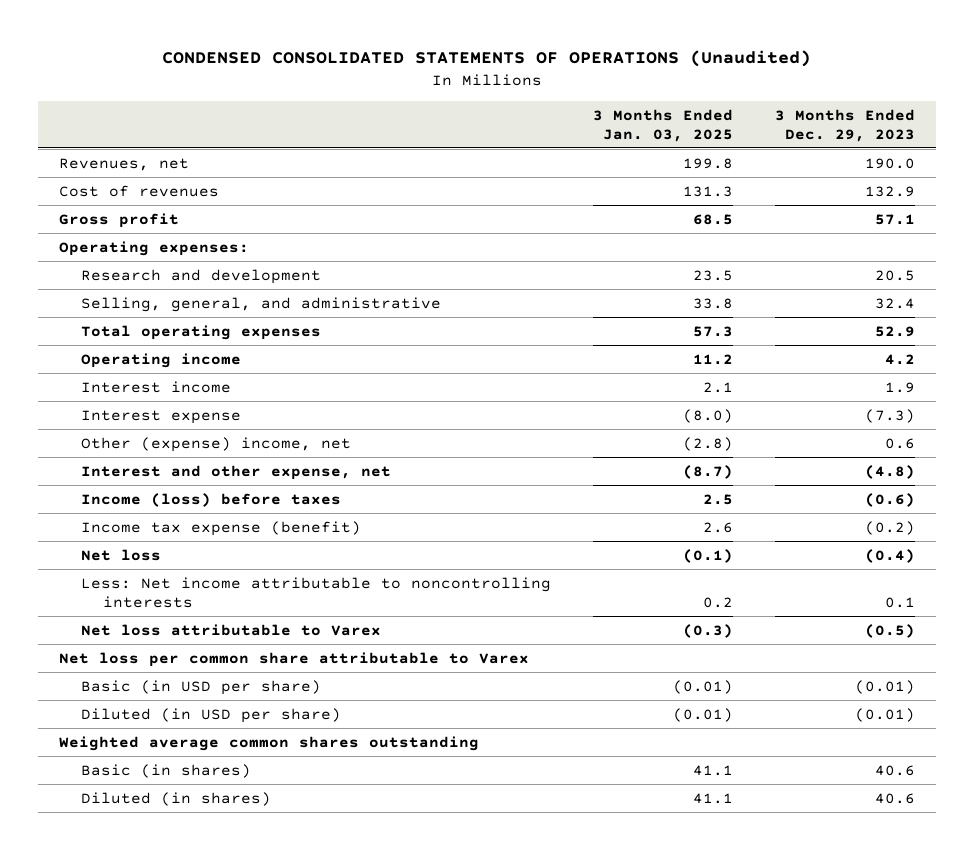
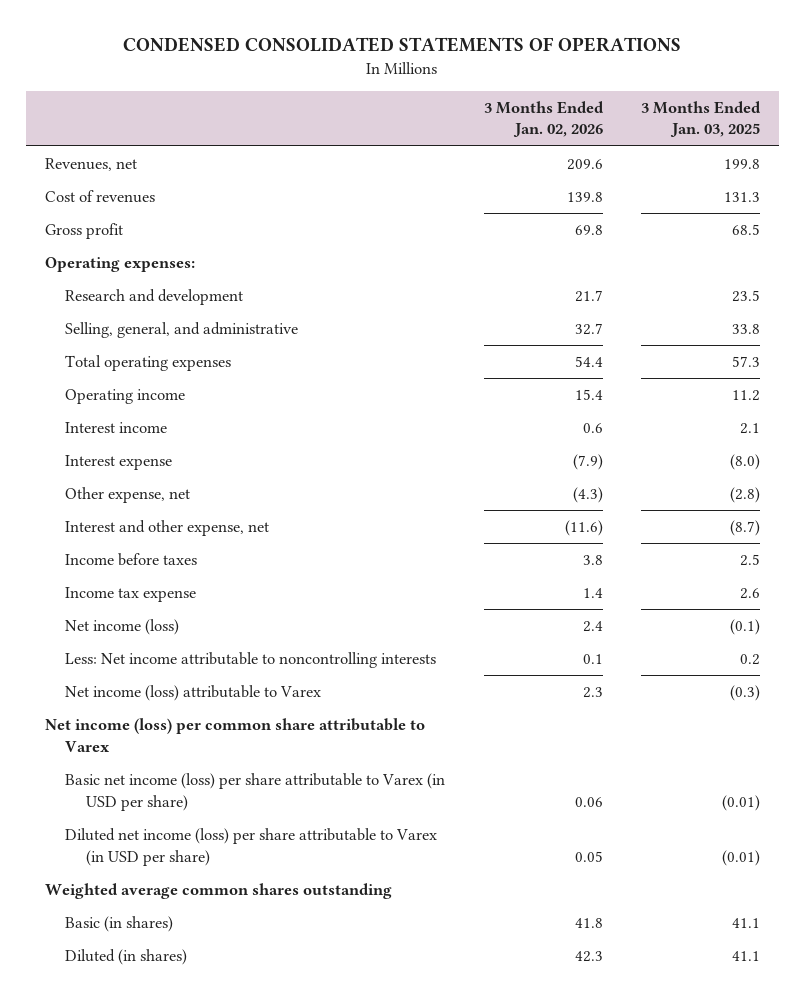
[161,49,811,67] CONDENSED CONSOLIDATED STATEMENTS OF OPERATIONS (Unaudited) -> [123,37,682,53] CONDENSED CONSOLIDATED STATEMENTS OF OPERATIONS
[774,108,915,142] 3 Months Ended Dec. 29, 2023 -> none
none -> [483,100,604,138] 3 Months Ended Jan. 02, 2026
[81,436,352,452] Other (expense) income, net -> [65,487,191,504] Other expense, net
[81,492,342,507] Income (loss) before taxes -> [65,553,198,567] Income before taxes
[81,520,362,536] Income tax expense (benefit) -> [65,587,197,603] Income tax expense
[81,548,162,561] Net loss -> [65,619,180,636] Net income (loss)
[81,623,382,636] Net loss attributable to Varex -> [65,685,322,702] Net income (loss) attributable to Varex
[58,651,529,667] Net loss per common share attributable to Varex -> [44,718,425,752] Net income (loss) per common share attributable to Varex
[81,679,322,695] Basic (in USD per share) -> [65,773,446,811] Basic net income (loss) per share attributable to Varex (in USD per share)
[81,707,342,723] Diluted (in USD per share) -> [65,828,438,866] Diluted net income (loss) per share attributable to Varex (in USD per share)

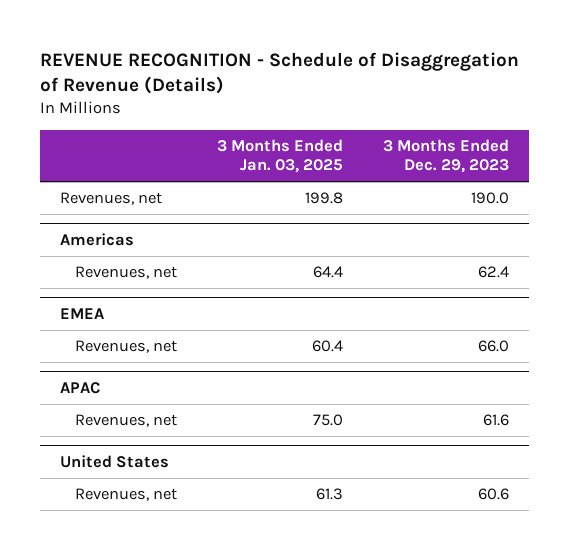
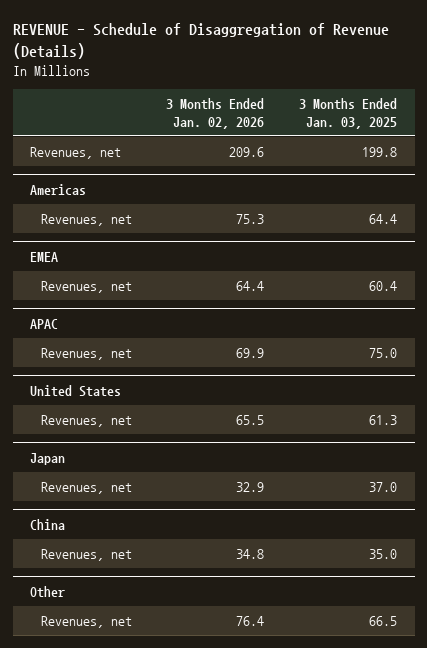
[40,51,520,95] REVENUE RECOGNITION - Schedule of Disaggregation of Revenue (Details) -> [12,23,389,60] REVENUE - Schedule of Disaggregation of Revenue (Details)
[383,138,510,174] 3 Months Ended Dec. 29, 2023 -> none
none -> [166,97,265,129] 3 Months Ended Jan. 02, 2026
none -> [29,452,65,465] Japan
none -> [40,481,132,494] Revenues, net
none -> [29,518,65,530] China
none -> [40,548,132,561] Revenues, net
none -> [29,585,65,598] Other
none -> [40,615,132,628] Revenues, net

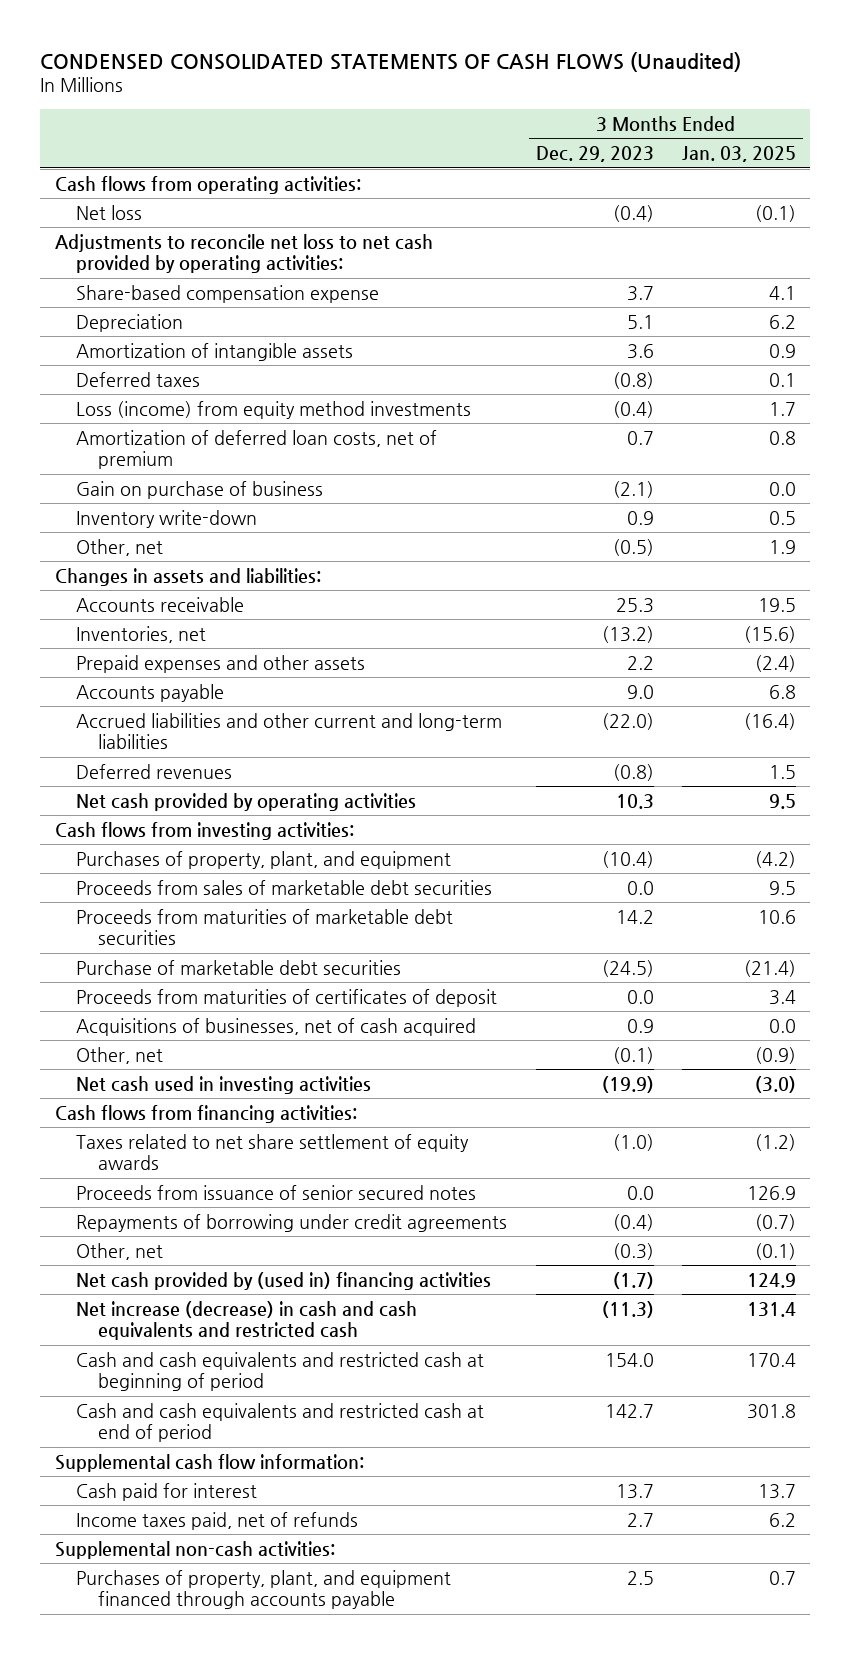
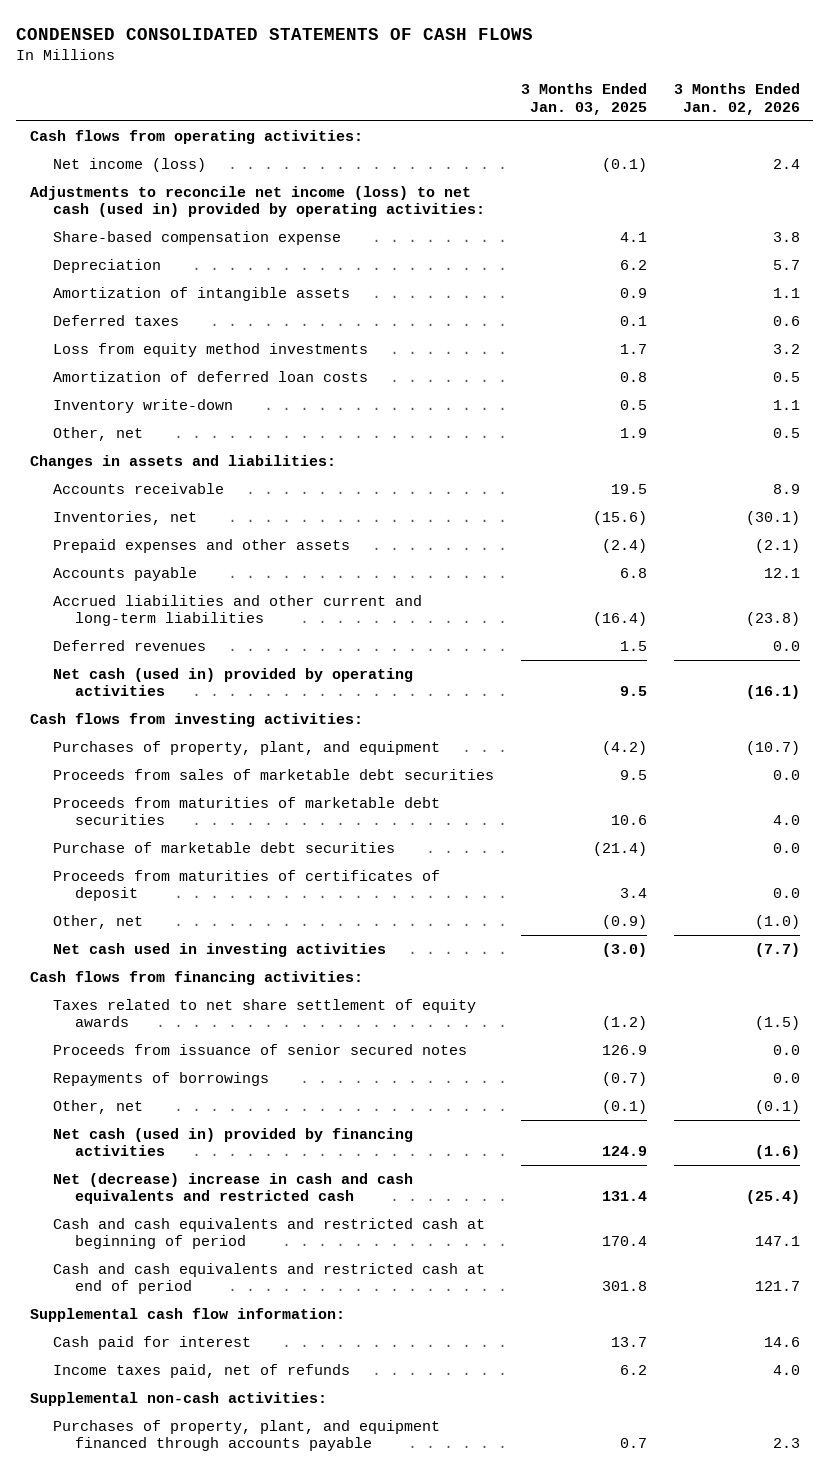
[40,51,742,72] CONDENSED CONSOLIDATED STATEMENTS OF CASH FLOWS (Unaudited) -> [16,27,534,40] CONDENSED CONSOLIDATED STATEMENTS OF CASH FLOWS
[535,146,654,163] Dec. 29, 2023 -> none
none -> [673,83,800,115] 3 Months Ended Jan. 02, 2026
[76,204,143,220] Net loss -> [52,157,206,172] Net income (loss)
[54,233,433,274] Adjustments to reconcile net loss to net cash provided by operating activities: -> [30,185,485,218] Adjustments to reconcile net income (loss) to net cash (used in) provided by operating activities:
[76,480,324,499] Gain on purchase of business -> none
[76,400,472,419] Loss (income) from equity method investments -> [52,342,368,357] Loss from equity method investments
[76,429,438,470] Amortization of deferred loan costs, net of premium -> [52,370,368,382] Amortization of deferred loan costs
[76,792,417,811] Net cash provided by operating activities -> [52,667,413,697] Net cash (used in) provided by operating activities
[76,1017,477,1036] Acquisitions of businesses, net of cash acquired -> none
[76,1213,508,1232] Repayments of borrowing under credit agreements -> [52,1071,269,1086] Repayments of borrowings
[76,1271,492,1290] Net cash provided by (used in) financing activities -> [52,1127,413,1157] Net cash (used in) provided by financing activities
[76,1300,418,1341] Net increase (decrease) in cash and cash equivalents and restricted cash -> [52,1172,413,1205] Net (decrease) increase in cash and cash equivalents and restricted cash

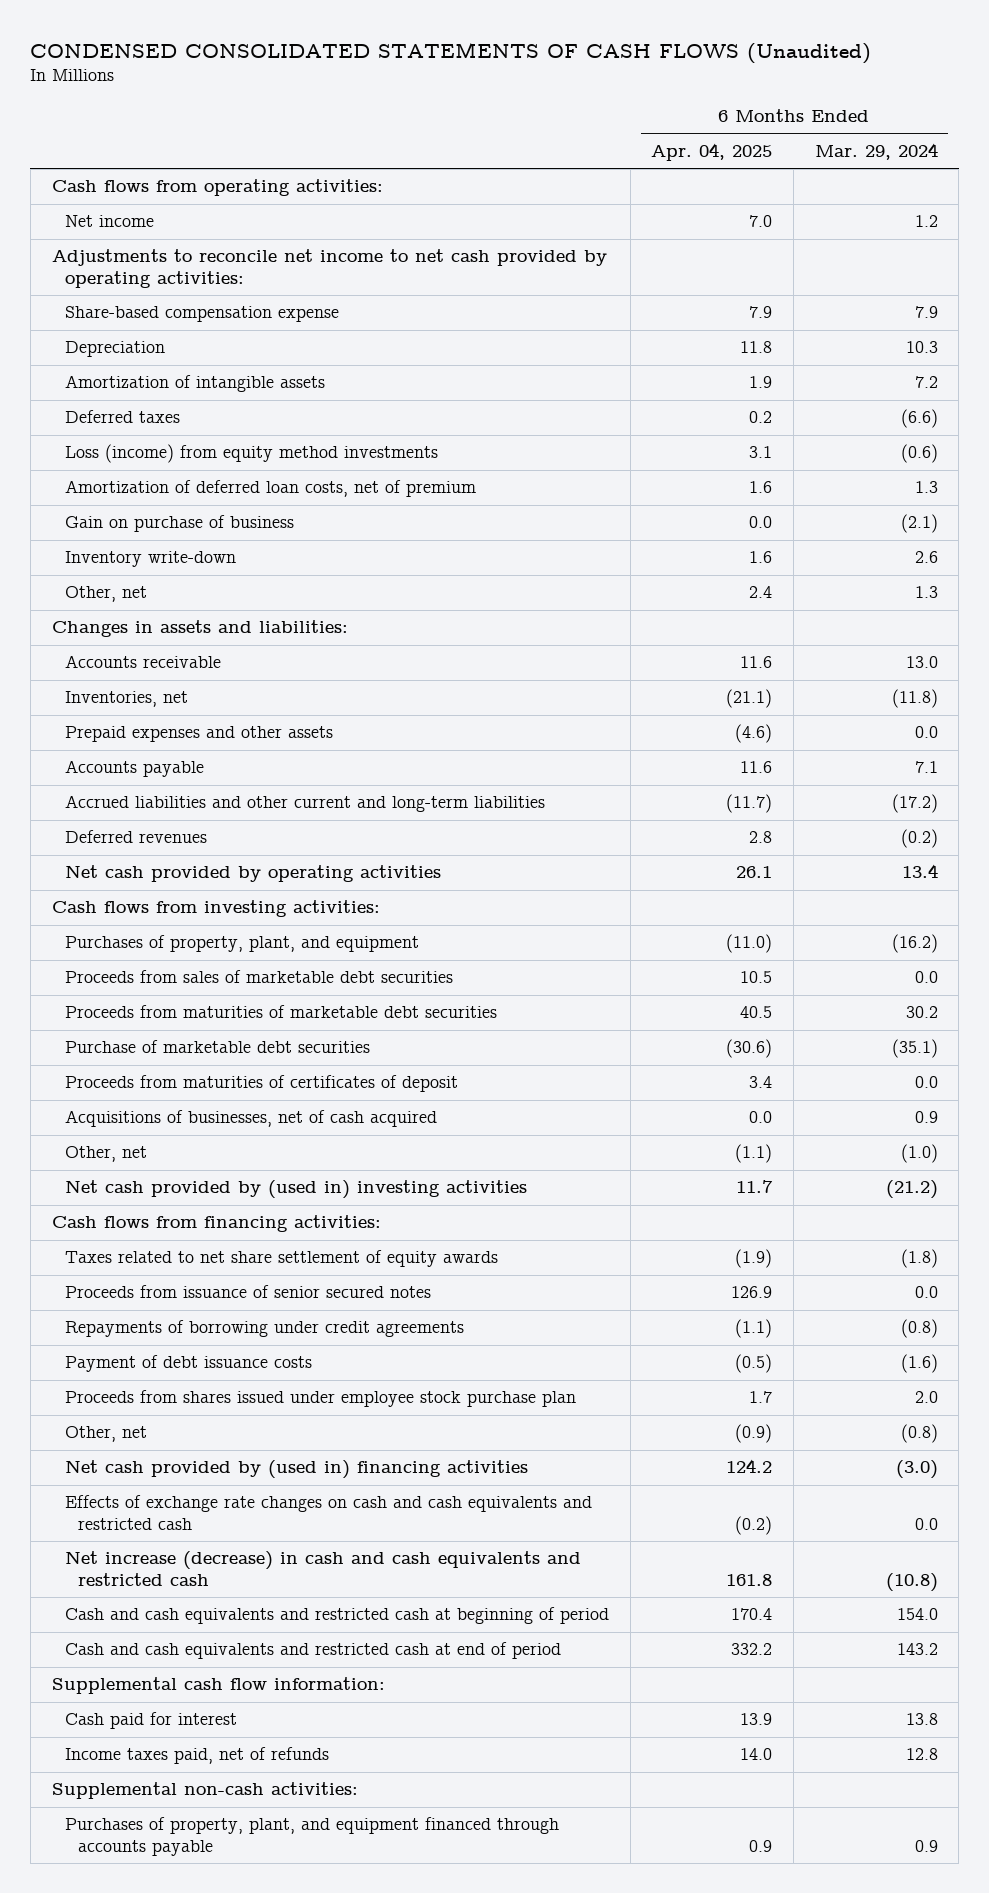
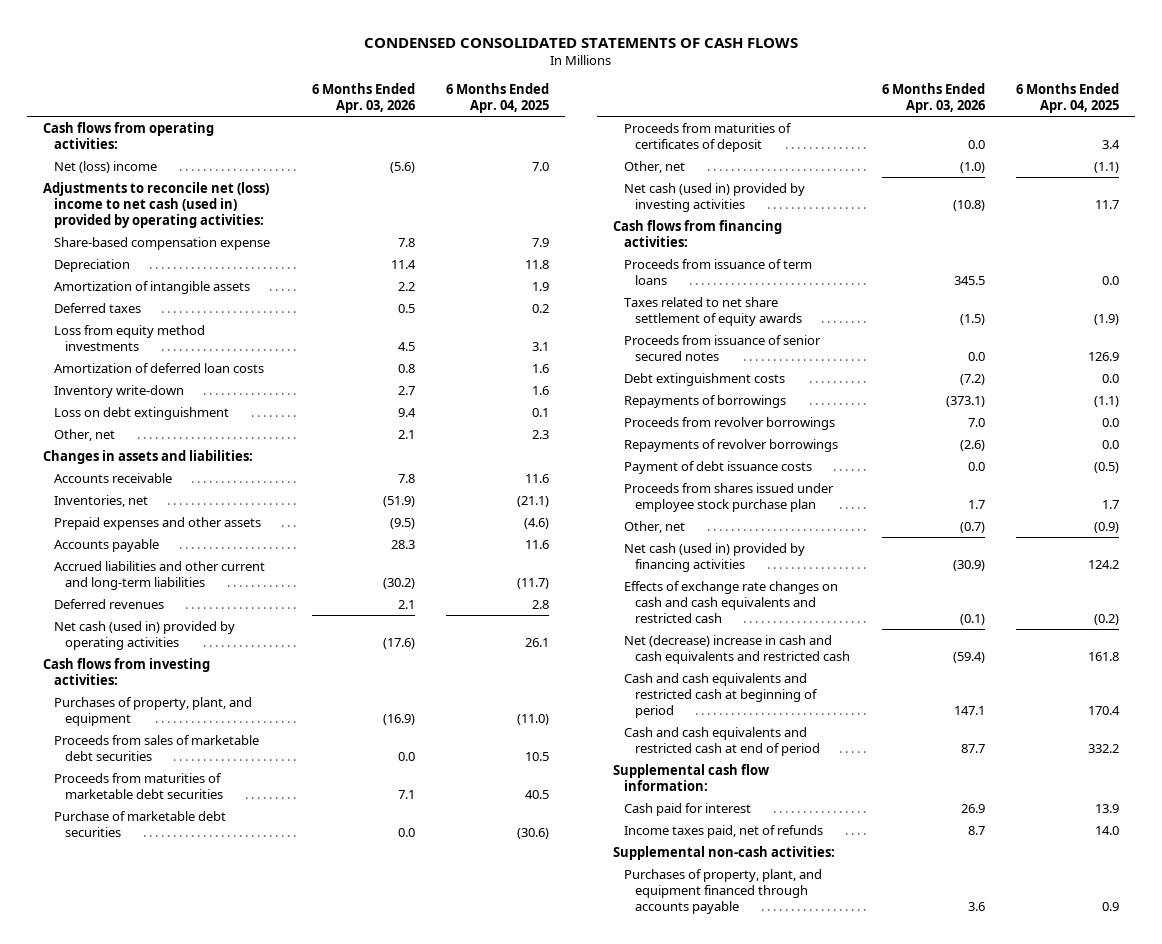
[30,41,872,64] CONDENSED CONSOLIDATED STATEMENTS OF CASH FLOWS (Unaudited) -> [363,37,798,48] CONDENSED CONSOLIDATED STATEMENTS OF CASH FLOWS
[814,142,938,160] Mar. 29, 2024 -> none
none -> [311,83,415,114] 6 Months Ended Apr. 03, 2026
[64,215,154,228] Net income -> [54,160,158,173] Net (loss) income
[51,249,607,288] Adjustments to reconcile net income to net cash provided by operating activities: -> [42,181,269,229] Adjustments to reconcile net (loss) income to net cash (used in) provided by operating activities:
[64,515,294,533] Gain on purchase of business -> none
[64,444,438,464] Loss (income) from equity method investments -> [54,324,206,351] Loss from equity method investments
[64,480,476,498] Amortization of deferred loan costs, net of premium -> [54,362,265,373] Amortization of deferred loan costs
none -> [54,406,230,420] Loss on debt extinguishment
[749,586,773,599] 2.4 -> [531,429,549,439] 2.3
[64,865,441,883] Net cash provided by operating activities -> [54,620,236,650] Net cash (used in) provided by operating activities
[64,1110,437,1128] Acquisitions of businesses, net of cash acquired -> none
[64,1180,527,1200] Net cash provided by (used in) investing activities -> [624,182,806,212] Net cash (used in) provided by investing activities
none -> [624,258,813,285] Proceeds from issuance of term loans
none -> [624,372,786,386] Debt extinguishment costs
[64,1320,464,1338] Repayments of borrowing under credit agreements -> [624,394,787,408] Repayments of borrowings
none -> [624,416,836,430] Proceeds from revolver borrowings
none -> [624,438,839,452] Repayments of revolver borrowings
[64,1460,528,1480] Net cash provided by (used in) financing activities -> [624,542,806,572] Net cash (used in) provided by financing activities
[64,1551,581,1586] Net increase (decrease) in cash and cash equivalents and restricted cash -> [624,634,851,664] Net (decrease) increase in cash and cash equivalents and restricted cash

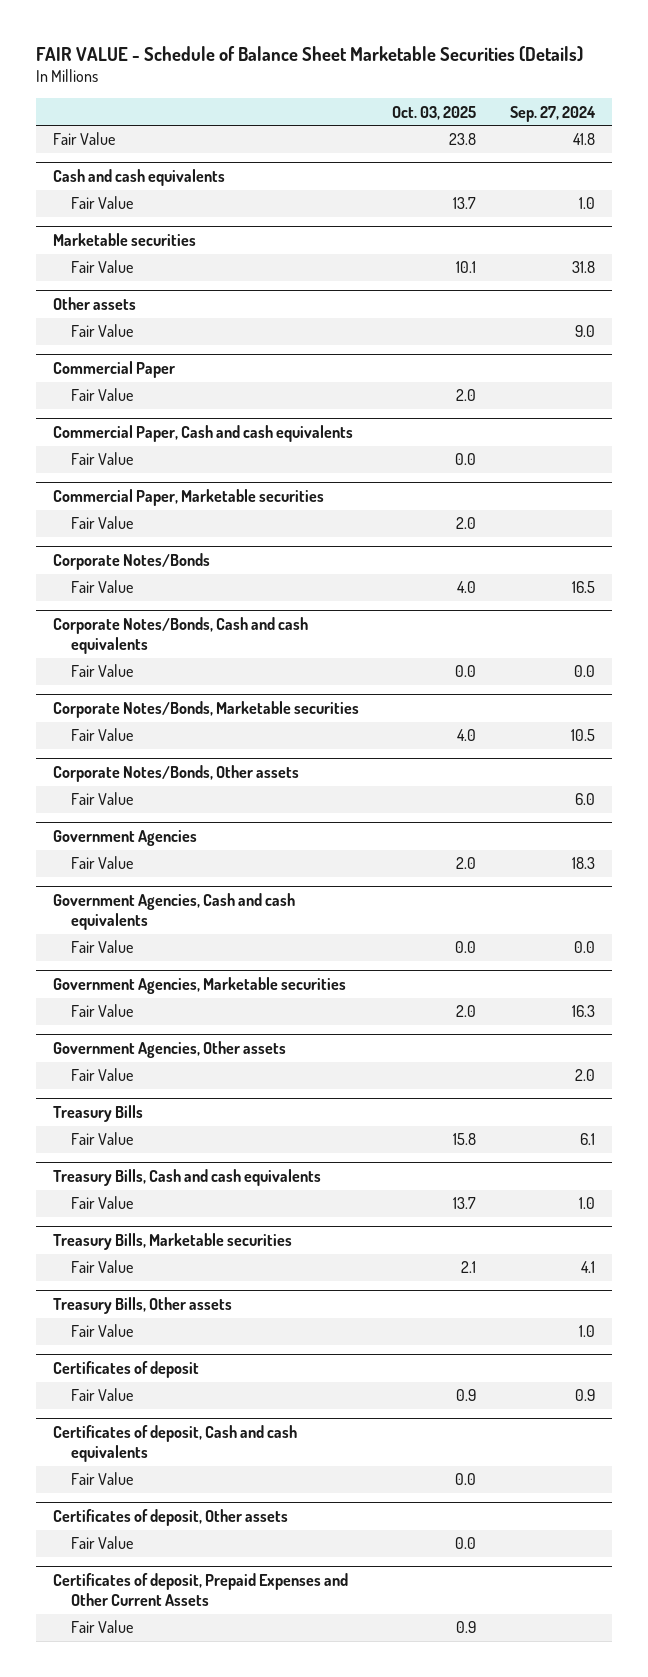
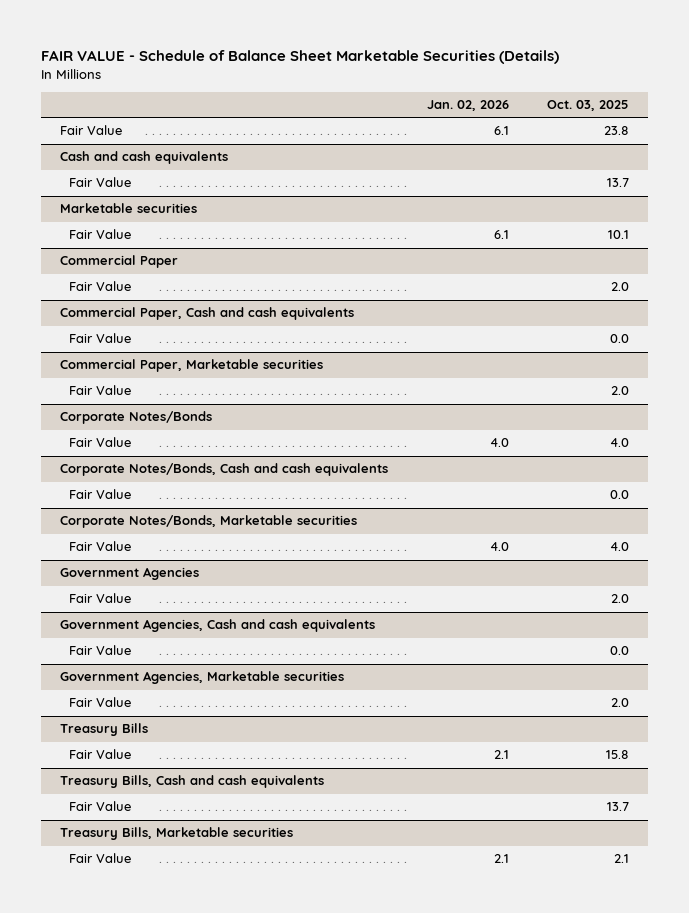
[509,105,596,122] Sep. 27, 2024 -> none
none -> [426,100,509,112] Jan. 02, 2026
[52,297,136,311] Other assets -> none
[70,324,133,338] Fair Value -> none
[52,765,299,783] Corporate Notes/Bonds, Other assets -> none
[70,792,133,806] Fair Value -> none
[52,1041,286,1059] Government Agencies, Other assets -> none
[70,1068,133,1082] Fair Value -> none
[52,1297,232,1315] Treasury Bills, Other assets -> none
[70,1324,133,1338] Fair Value -> none
[52,1361,199,1379] Certificates of deposit -> none
[70,1388,133,1402] Fair Value -> none
[52,1425,297,1463] Certificates of deposit, Cash and cash equivalents -> none
[70,1472,133,1486] Fair Value -> none
[52,1509,288,1527] Certificates of deposit, Other assets -> none
[70,1536,133,1550] Fair Value -> none
[52,1573,348,1607] Certificates of deposit, Prepaid Expenses and Other Current Assets -> none
[70,1620,133,1634] Fair Value -> none

